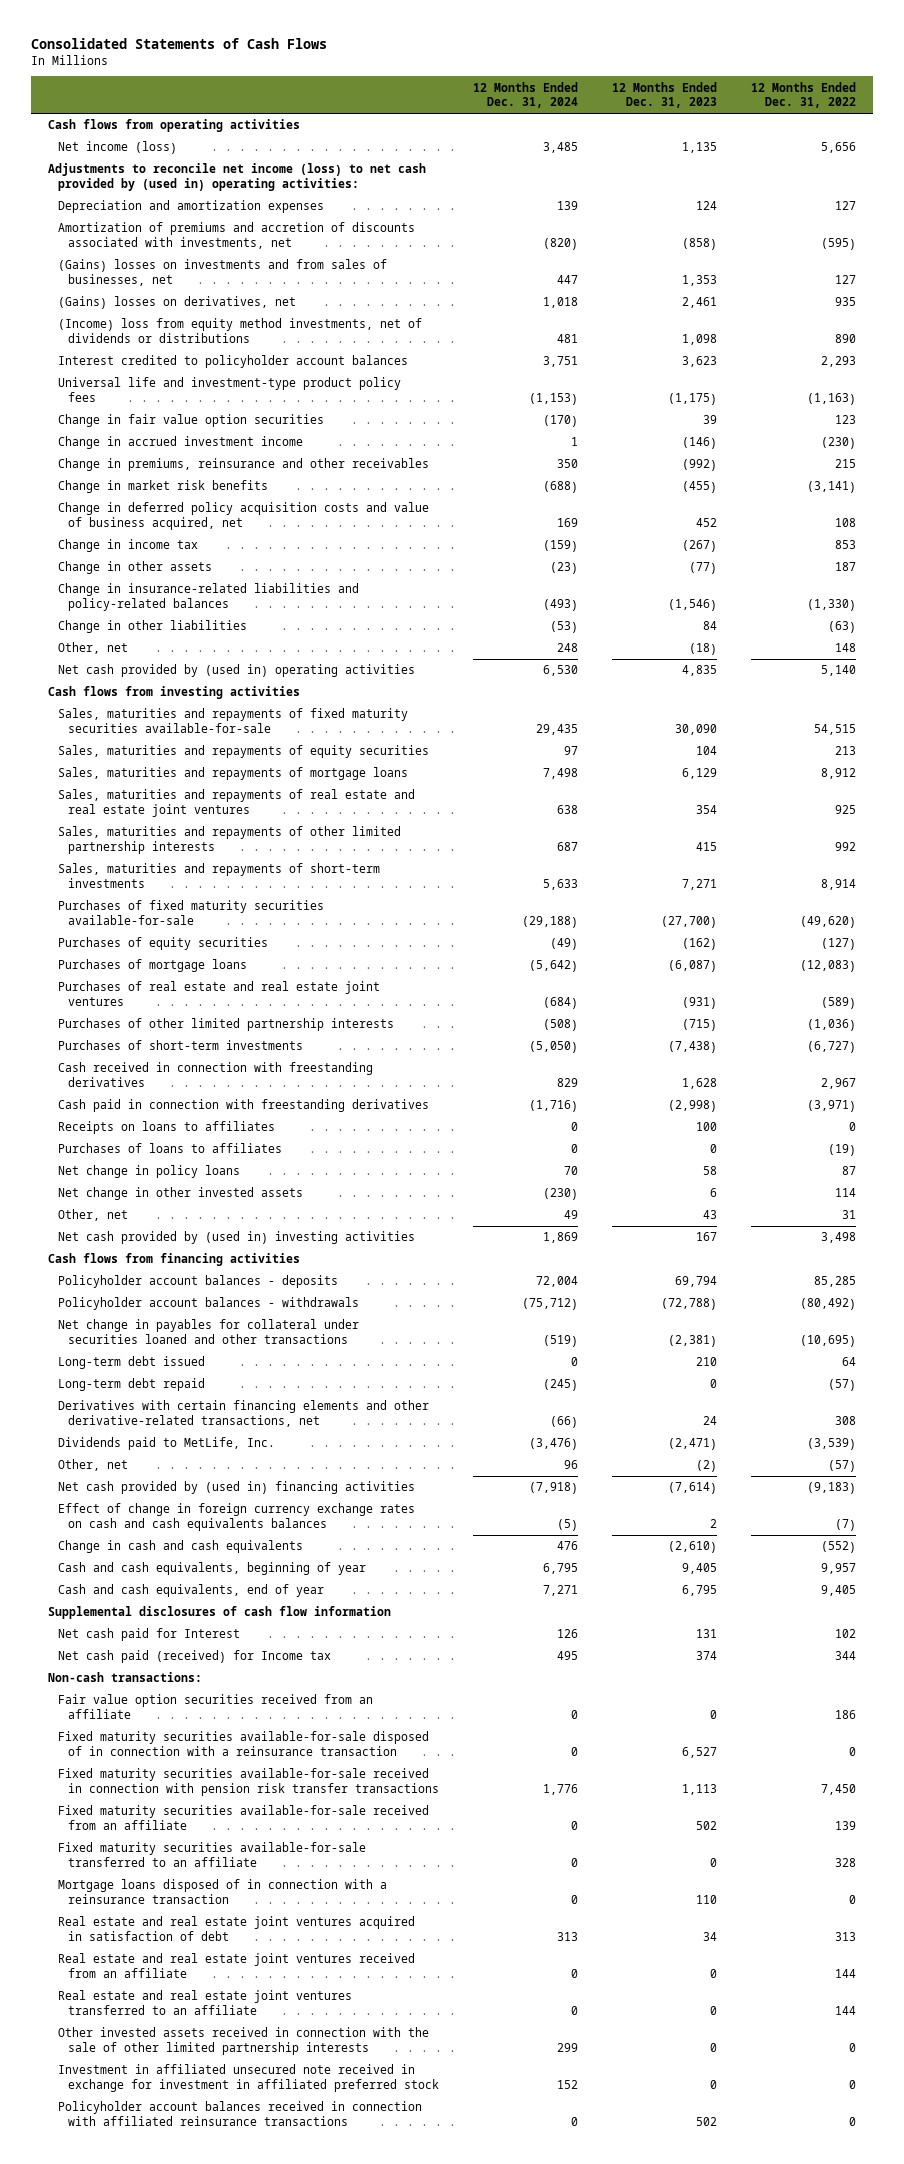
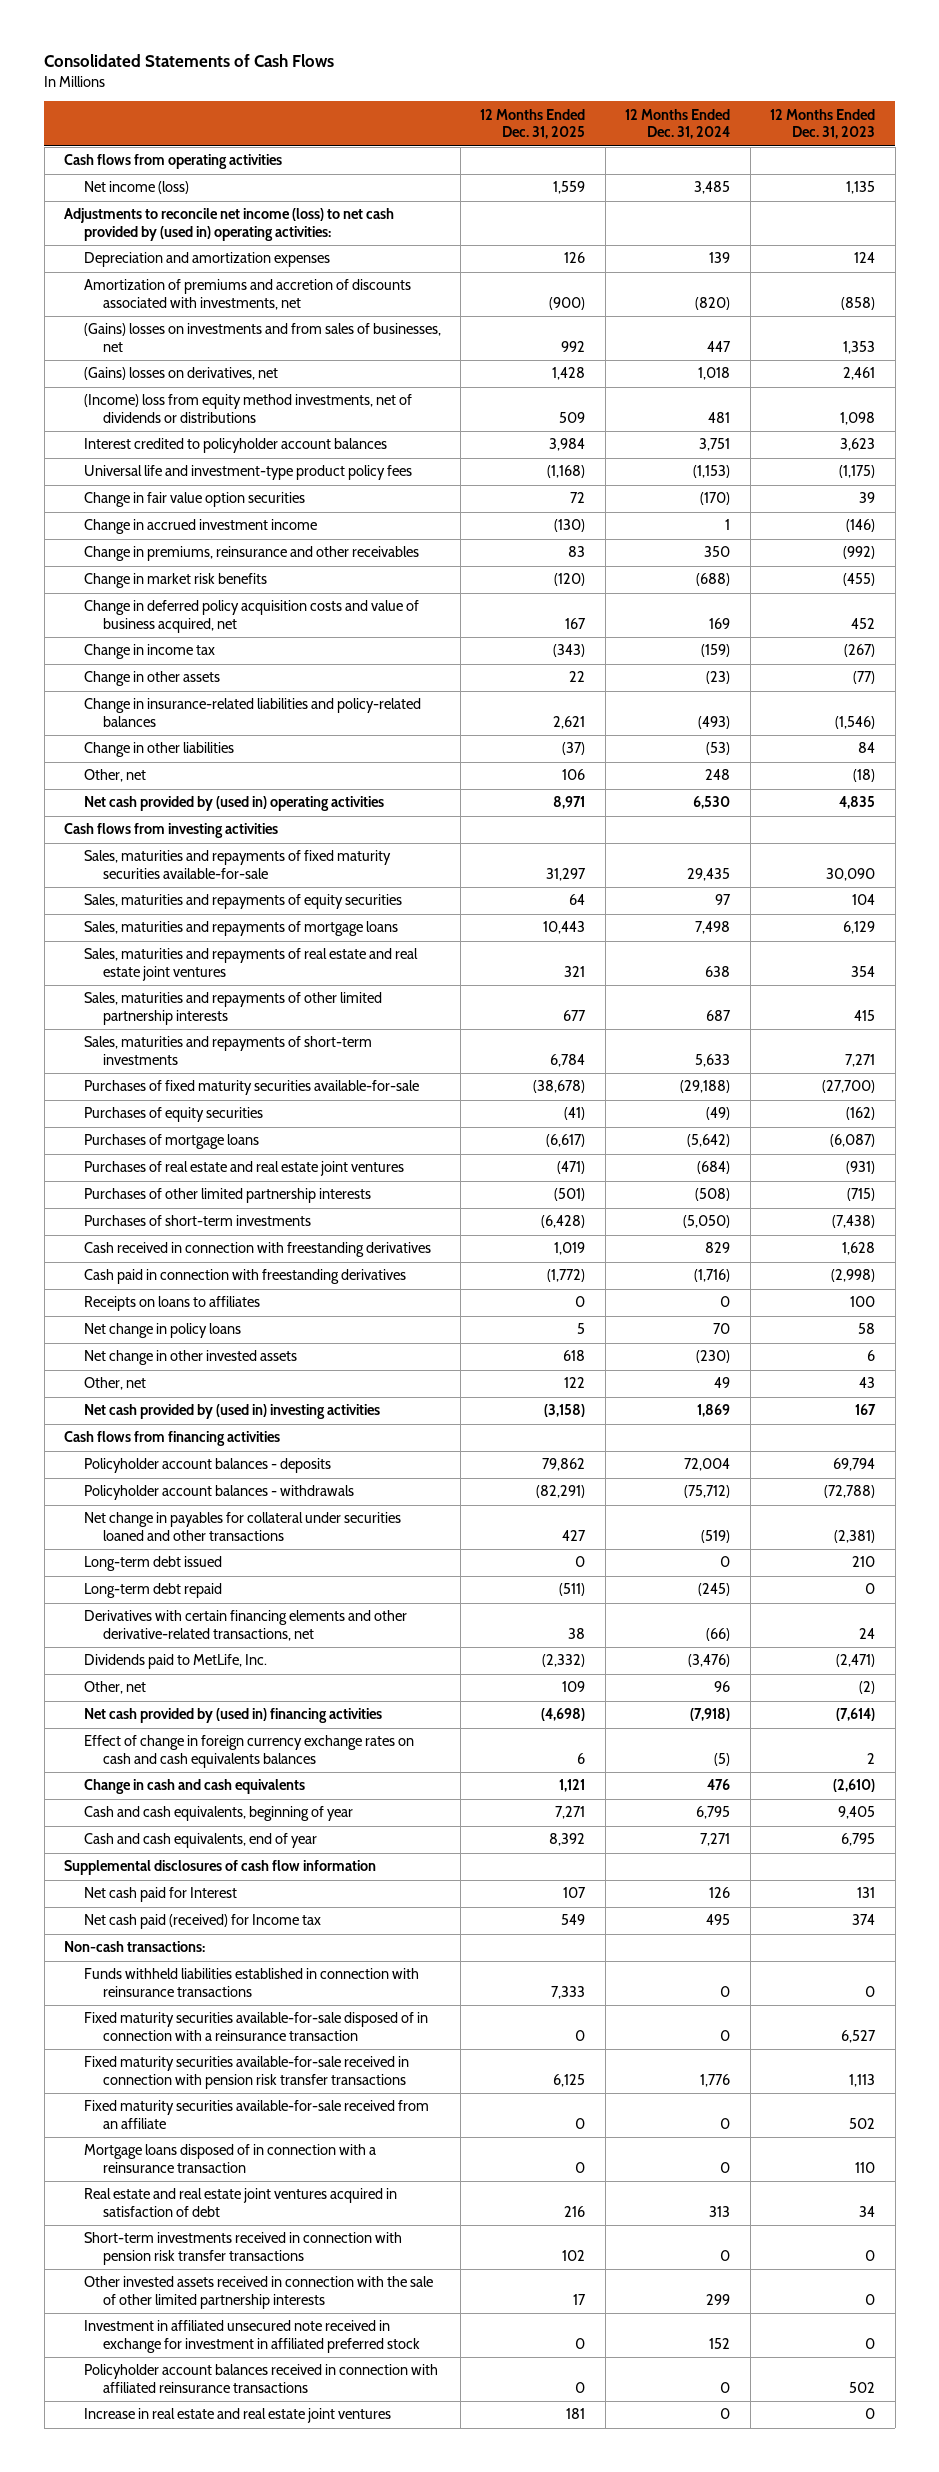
[751,81,857,109] 12 Months Ended Dec. 31, 2022 -> none
none -> [480,108,586,140] 12 Months Ended Dec. 31, 2025
[57,1143,282,1154] Purchases of loans to affiliates -> none
[57,1694,373,1719] Fair value option securities received from an affiliate -> none
none -> [83,1968,419,1998] Funds withheld liabilities established in connection with reinsurance transactions
[57,1842,366,1867] Fixed maturity securities available-for-sale transferred to an affiliate -> none
[57,1953,415,1978] Real estate and real estate joint ventures received from an affiliate -> none
[57,1990,352,2015] Real estate and real estate joint ventures transferred to an affiliate -> none
none -> [83,2232,402,2266] Short-term investments received in connection with pension risk transfer transactions
none -> [83,2408,391,2424] Increase in real estate and real estate joint ventures

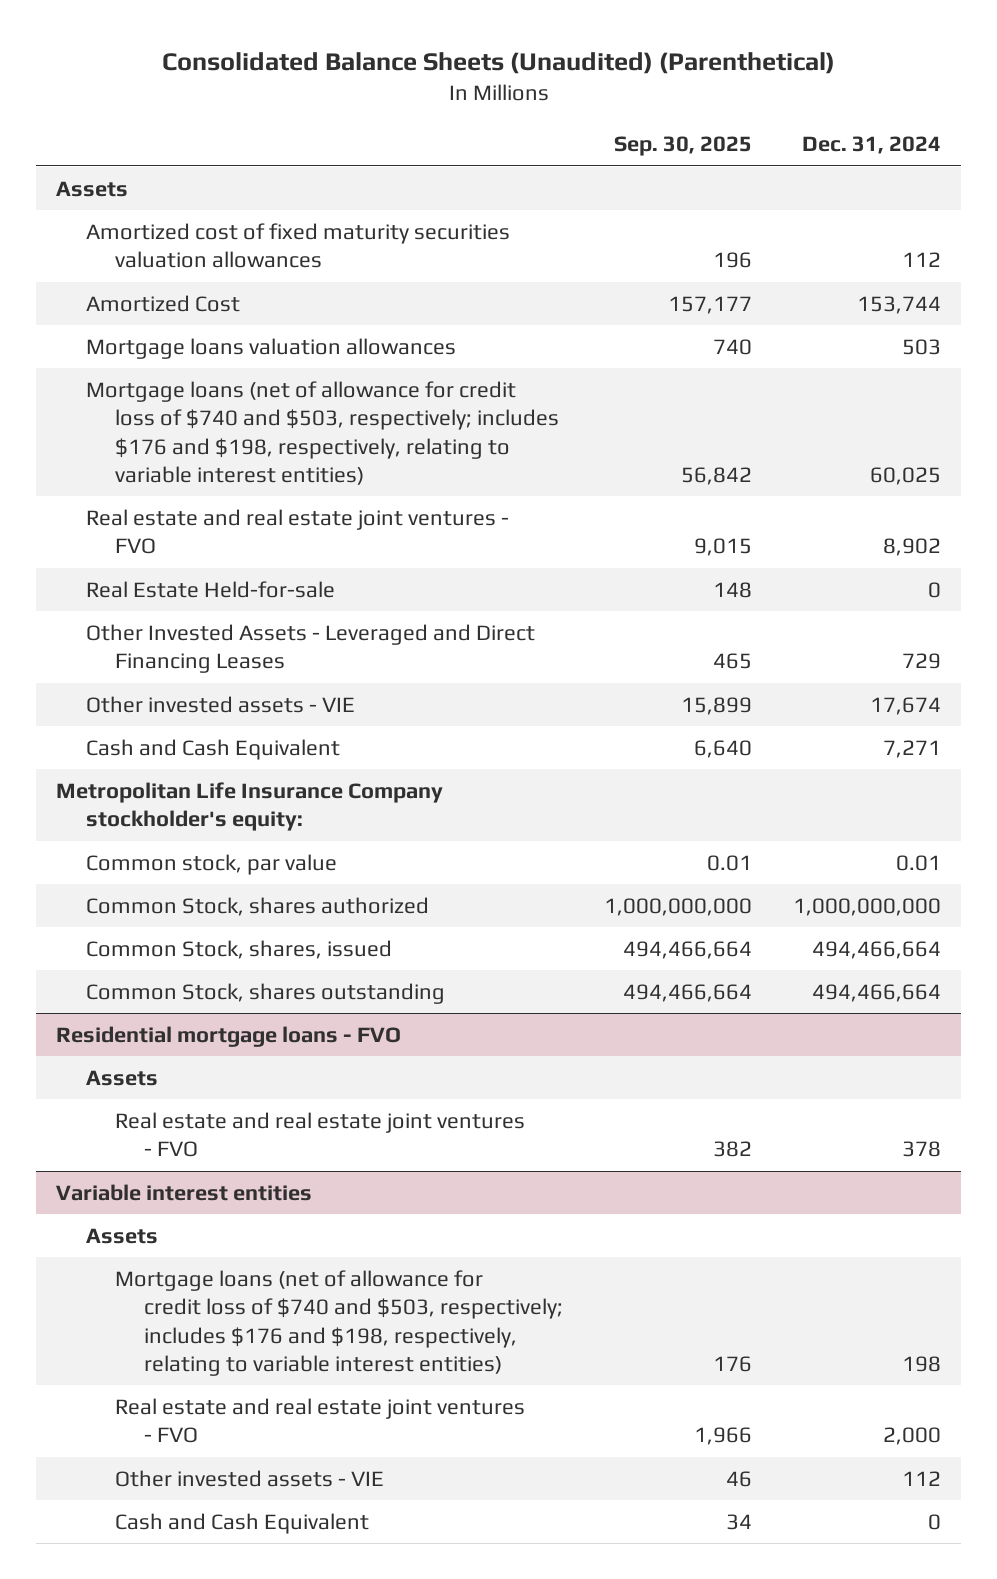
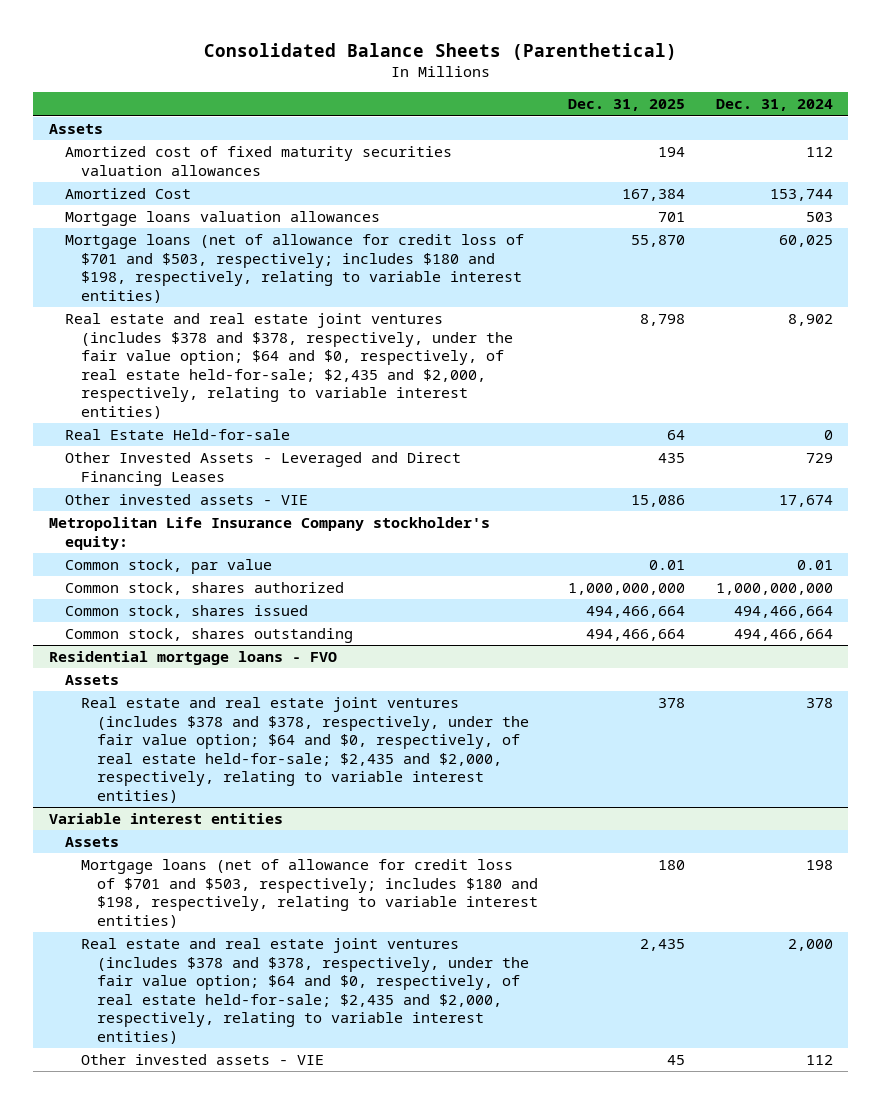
[161,52,835,75] Consolidated Balance Sheets (Unaudited) (Parenthetical) -> [203,42,677,60] Consolidated Balance Sheets (Parenthetical)
[614,136,753,157] Sep. 30, 2025 -> none
none -> [568,99,686,112] Dec. 31, 2025
[85,380,560,485] Mortgage loans (net of allowance for credit loss of $740 and $503, respectively; includes $176 and $198, respectively, relating to variable interest entities) -> [64,234,524,303] Mortgage loans (net of allowance for credit loss of $701 and $503, respectively; includes $180 and $198, respectively, relating to variable interest entities)
[85,508,509,555] Real estate and real estate joint ventures - FVO -> [64,313,513,419] Real estate and real estate joint ventures (includes $378 and $378, respectively, under the fair value option; $64 and $0, respectively, of real estate held-for-sale; $2,435 and $2,000, respectively, relating to variable interest entities)
[85,738,340,760] Cash and Cash Equivalent -> none
[85,896,429,916] Common Stock, shares authorized -> [64,582,344,596] Common stock, shares authorized
[85,939,392,959] Common Stock, shares, issued -> [64,605,308,619] Common stock, shares issued
[85,982,445,1004] Common Stock, shares outstanding -> [64,628,353,644] Common stock, shares outstanding
[115,1111,526,1158] Real estate and real estate joint ventures - FVO -> [80,697,529,803] Real estate and real estate joint ventures (includes $378 and $378, respectively, under the fair value option; $64 and $0, respectively, of real estate held-for-sale; $2,435 and $2,000, respectively, relating to variable interest entities)
[115,1269,564,1376] Mortgage loans (net of allowance for credit loss of $740 and $503, respectively; includes $176 and $198, respectively, relating to variable interest entities) -> [80,859,538,928] Mortgage loans (net of allowance for credit loss of $701 and $503, respectively; includes $180 and $198, respectively, relating to variable interest entities)
[115,1397,526,1444] Real estate and real estate joint ventures - FVO -> [80,938,529,1044] Real estate and real estate joint ventures (includes $378 and $378, respectively, under the fair value option; $64 and $0, respectively, of real estate held-for-sale; $2,435 and $2,000, respectively, relating to variable interest entities)
[115,1512,370,1534] Cash and Cash Equivalent -> none

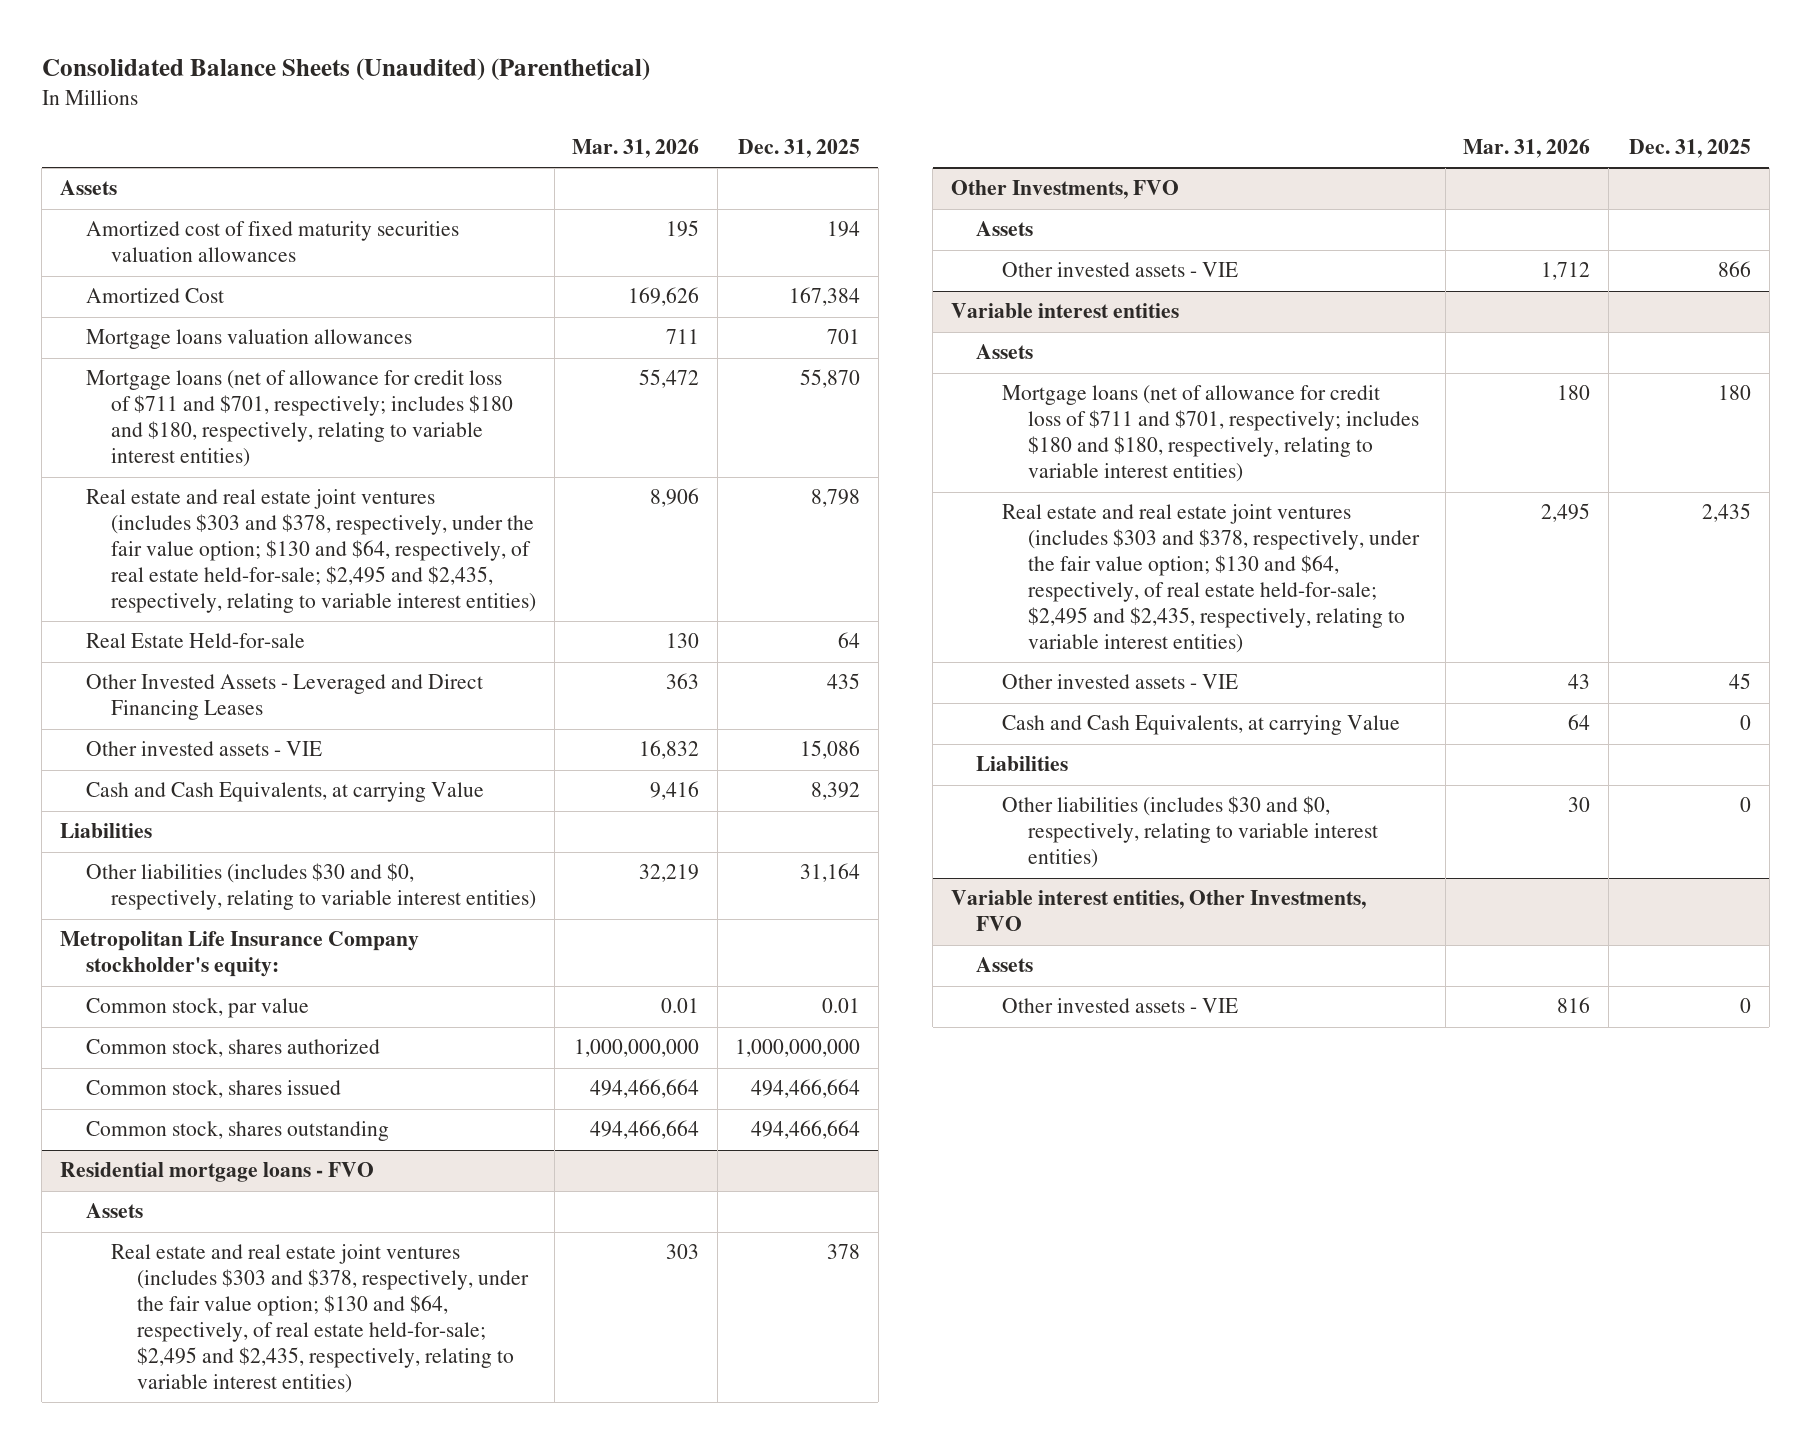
[203,42,677,60] Consolidated Balance Sheets (Parenthetical) -> [41,57,650,81] Consolidated Balance Sheets (Unaudited) (Parenthetical)
[715,99,833,112] Dec. 31, 2024 -> none
none -> [572,139,700,159] Mar. 31, 2026
[64,234,524,303] Mortgage loans (net of allowance for credit loss of $701 and $503, respectively; includes $180 and $198, respectively, relating to variable interest entities) -> [85,370,514,468] Mortgage loans (net of allowance for credit loss of $711 and $701, respectively; includes $180 and $180, respectively, relating to variable interest entities)
[64,313,513,419] Real estate and real estate joint ventures (includes $378 and $378, respectively, under the fair value option; $64 and $0, respectively, of real estate held-for-sale; $2,435 and $2,000, respectively, relating to variable interest entities) -> [85,489,537,614] Real estate and real estate joint ventures (includes $303 and $378, respectively, under the fair value option; $130 and $64, respectively, of real estate held-for-sale; $2,495 and $2,435, respectively, relating to variable interest entities)
none -> [85,782,484,803] Cash and Cash Equivalents, at carrying Value
none -> [59,823,152,839] Liabilities
none -> [85,863,537,911] Other liabilities (includes $30 and $0, respectively, relating to variable interest entities)
[80,697,529,803] Real estate and real estate joint ventures (includes $378 and $378, respectively, under the fair value option; $64 and $0, respectively, of real estate held-for-sale; $2,435 and $2,000, respectively, relating to variable interest entities) -> [111,1244,529,1394] Real estate and real estate joint ventures (includes $303 and $378, respectively, under the fair value option; $130 and $64, respectively, of real estate held-for-sale; $2,495 and $2,435, respectively, relating to variable interest entities)
none -> [950,180,1179,200] Other Investments, FVO
none -> [976,221,1034,237] Assets
none -> [1002,262,1239,278] Other invested assets - VIE
[80,859,538,928] Mortgage loans (net of allowance for credit loss of $701 and $503, respectively; includes $180 and $198, respectively, relating to variable interest entities) -> [1002,385,1419,483] Mortgage loans (net of allowance for credit loss of $711 and $701, respectively; includes $180 and $180, respectively, relating to variable interest entities)
[80,938,529,1044] Real estate and real estate joint ventures (includes $378 and $378, respectively, under the fair value option; $64 and $0, respectively, of real estate held-for-sale; $2,435 and $2,000, respectively, relating to variable interest entities) -> [1002,504,1420,654] Real estate and real estate joint ventures (includes $303 and $378, respectively, under the fair value option; $130 and $64, respectively, of real estate held-for-sale; $2,495 and $2,435, respectively, relating to variable interest entities)
none -> [1002,715,1401,736] Cash and Cash Equivalents, at carrying Value
none -> [976,756,1069,772] Liabilities
none -> [1002,796,1378,869] Other liabilities (includes $30 and $0, respectively, relating to variable interest entities)
none -> [950,890,1366,932] Variable interest entities, Other Investments, FVO
none -> [976,957,1034,973] Assets
none -> [1002,998,1239,1014] Other invested assets - VIE

